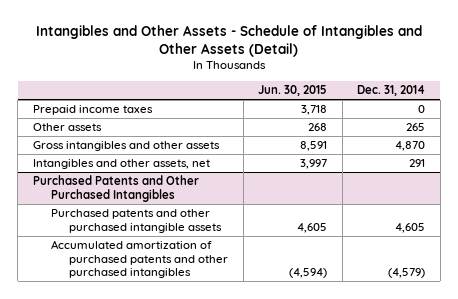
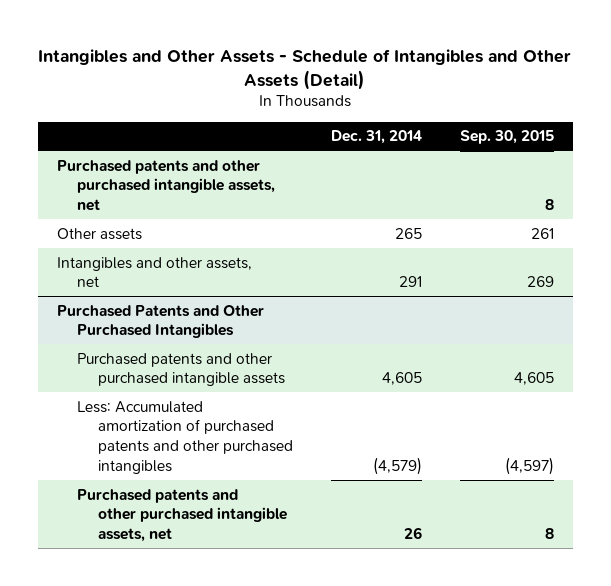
[258,85,328,97] Jun. 30, 2015 -> none
none -> [460,130,555,145] Sep. 30, 2015
[32,105,153,116] Prepaid income taxes -> none
none -> [56,159,276,211] Purchased patents and other purchased intangible assets, net
[32,141,220,152] Gross intangibles and other assets -> none
[50,240,229,279] Accumulated amortization of purchased patents and other purchased intangibles -> [77,400,294,474] Less: Accumulated amortization of purchased patents and other purchased intangibles
none -> [77,488,288,542] Purchased patents and other purchased intangible assets, net

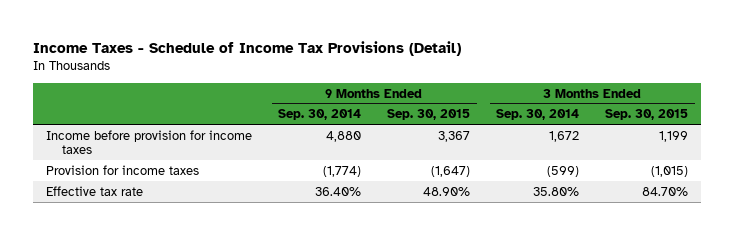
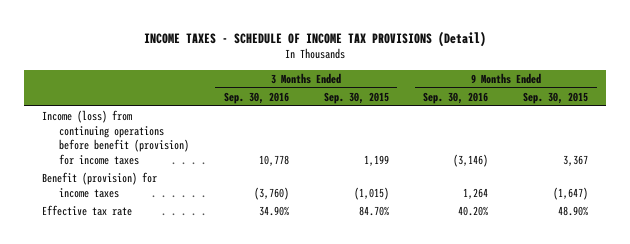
[33,40,462,56] Income Taxes - Schedule of Income Tax Provisions (Detail) -> [144,30,487,47] INCOME TAXES - SCHEDULE OF INCOME TAX PROVISIONS (Detail)
[278,109,362,121] Sep. 30, 2014 -> none
[496,109,580,121] Sep. 30, 2014 -> none
none -> [223,92,289,105] Sep. 30, 2016
none -> [423,92,489,105] Sep. 30, 2016
[46,129,253,155] Income before provision for income taxes -> [41,110,189,165] Income (loss) from continuing operations before benefit (provision) for income taxes
[46,164,200,175] Provision for income taxes -> [41,172,157,198] Benefit (provision) for income taxes

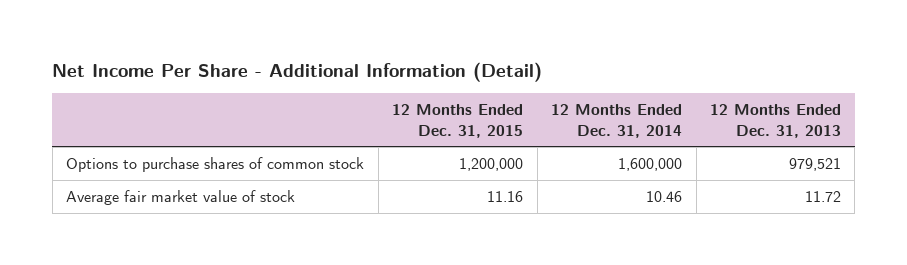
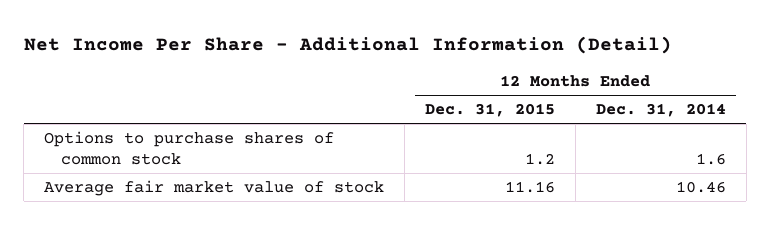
[709,104,841,138] 12 Months Ended Dec. 31, 2013 -> none
[459,157,524,171] 1,200,000 -> [524,152,555,165] 1.2
[618,157,683,171] 1,600,000 -> [695,152,726,165] 1.6

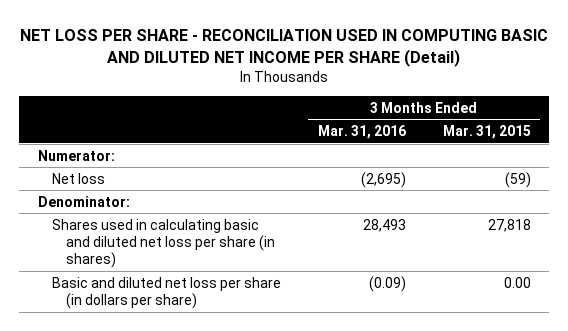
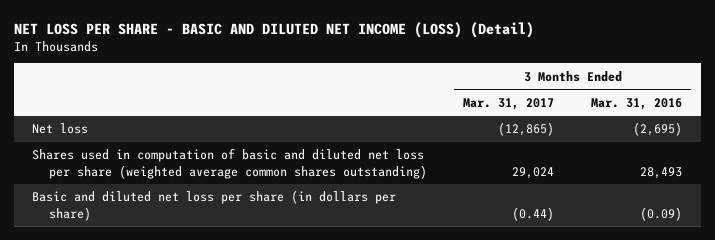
[20,29,549,67] NET LOSS PER SHARE - RECONCILIATION USED IN COMPUTING BASIC AND DILUTED NET INCOME PER SHARE (Detail) -> [13,21,534,38] NET LOSS PER SHARE - BASIC AND DILUTED NET INCOME (LOSS) (Detail)
[442,125,531,140] Mar. 31, 2015 -> none
none -> [463,97,555,110] Mar. 31, 2017
[37,149,115,161] Numerator: -> none
[37,195,130,207] Denominator: -> none
[51,218,276,269] Shares used in calculating basic and diluted net loss per share (in shares) -> [32,148,427,179] Shares used in computation of basic and diluted net loss per share (weighted average common shares outstanding)

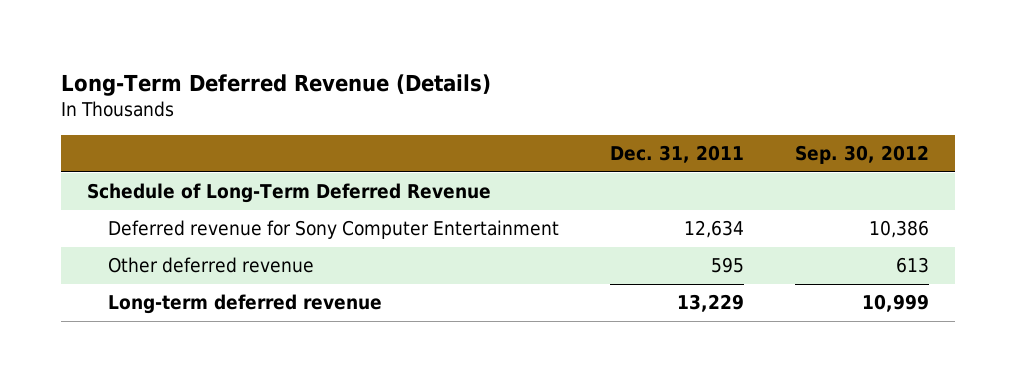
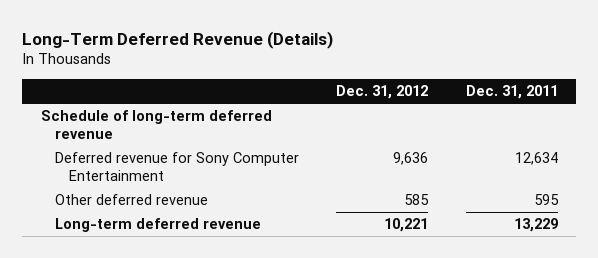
[795,145,930,165] Sep. 30, 2012 -> none
none -> [336,85,429,100] Dec. 31, 2012
[86,183,491,204] Schedule of Long-Term Deferred Revenue -> [40,110,272,140] Schedule of long-term deferred revenue

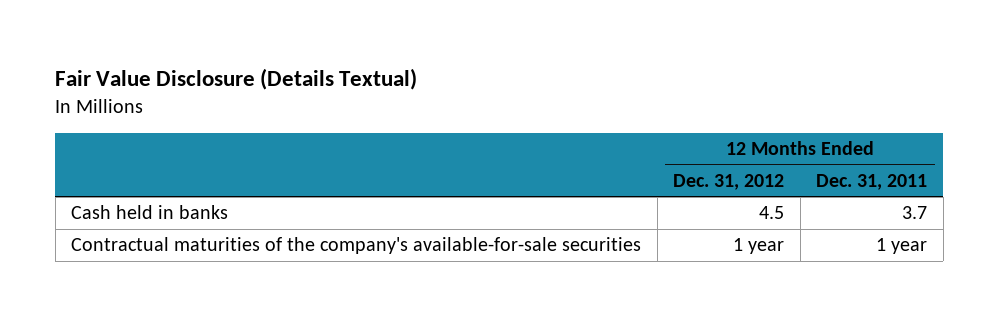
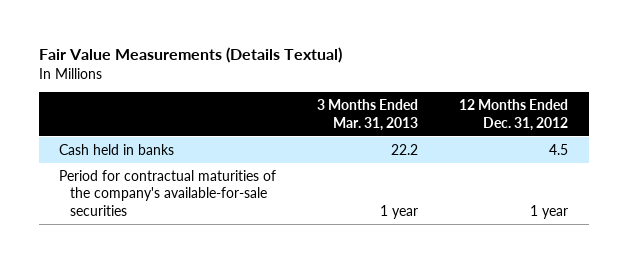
[55,68,418,91] Fair Value Disclosure (Details Textual) -> [38,47,342,64] Fair Value Measurements (Details Textual)
[816,173,928,190] Dec. 31, 2011 -> none
none -> [317,99,419,131] 3 Months Ended Mar. 31, 2013
[71,237,642,255] Contractual maturities of the company's available-for-sale securities -> [59,169,277,217] Period for contractual maturities of the company's available-for-sale securities

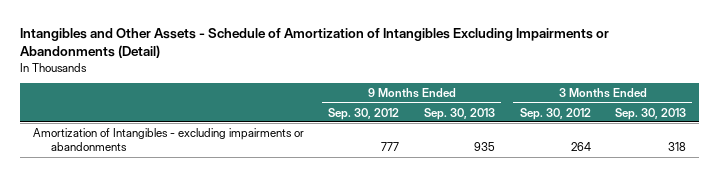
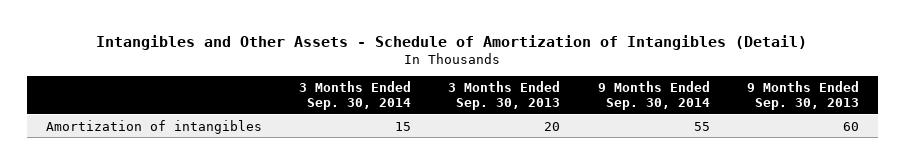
[20,28,610,59] Intangibles and Other Assets - Schedule of Amortization of Intangibles Excluding Impairments or Abandonments (Detail) -> [96,34,808,50] Intangibles and Other Assets - Schedule of Amortization of Intangibles (Detail)
[328,107,400,120] Sep. 30, 2012 -> none
[519,107,591,120] Sep. 30, 2012 -> none
none -> [299,80,412,111] 3 Months Ended Sep. 30, 2014
none -> [597,80,710,111] 9 Months Ended Sep. 30, 2014
[32,127,304,152] Amortization of Intangibles - excluding impairments or abandonments -> [45,119,262,134] Amortization of intangibles
[473,142,495,152] 935 -> [843,121,860,131] 60
[668,142,687,152] 318 -> [544,121,561,131] 20

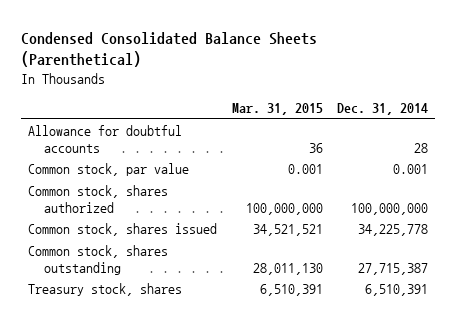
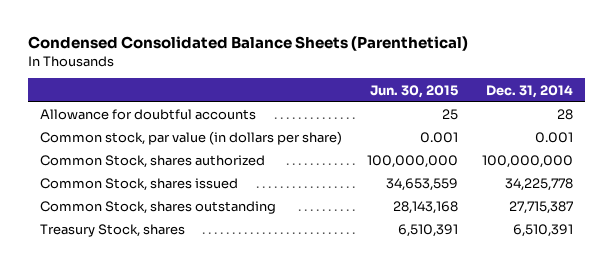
[231,102,323,115] Mar. 31, 2015 -> none
none -> [369,84,458,98] Jun. 30, 2015
[28,163,190,177] Common stock, par value -> [40,131,343,146] Common stock, par value (in dollars per share)
[28,185,169,213] Common stock, shares authorized -> [40,155,266,169] Common Stock, shares authorized
[28,223,218,237] Common stock, shares issued -> [40,178,239,192] Common Stock, shares issued
[28,245,169,275] Common stock, shares outstanding -> [40,201,277,215] Common Stock, shares outstanding
[28,283,183,297] Treasury stock, shares -> [40,224,186,238] Treasury Stock, shares

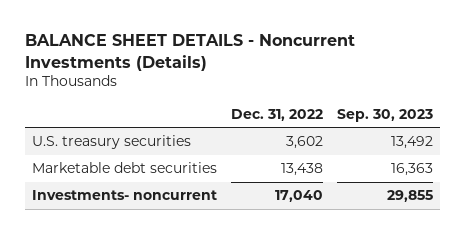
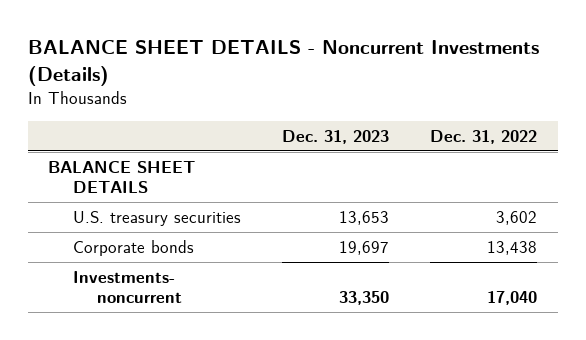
[336,108,433,122] Sep. 30, 2023 -> none
none -> [281,129,389,144] Dec. 31, 2023
none -> [48,160,196,193] BALANCE SHEET DETAILS
[31,162,217,174] Marketable debt securities -> [72,239,194,256] Corporate bonds

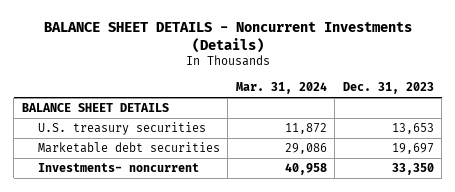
[430,129,538,144] Dec. 31, 2022 -> none
none -> [235,82,327,95] Mar. 31, 2024
[72,239,194,256] Corporate bonds -> [38,142,221,154] Marketable debt securities

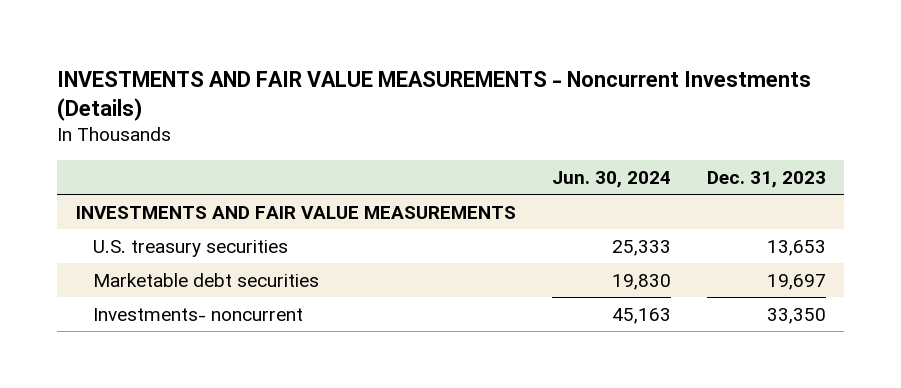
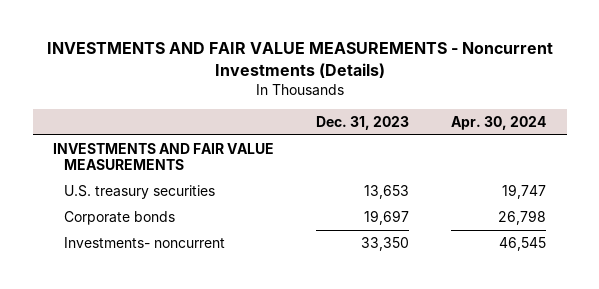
[551,170,671,188] Jun. 30, 2024 -> none
none -> [450,115,546,130] Apr. 30, 2024
[92,272,319,287] Marketable debt securities -> [64,211,176,226] Corporate bonds

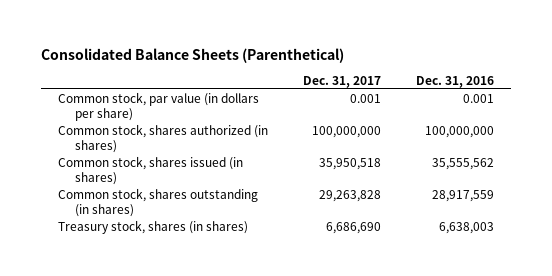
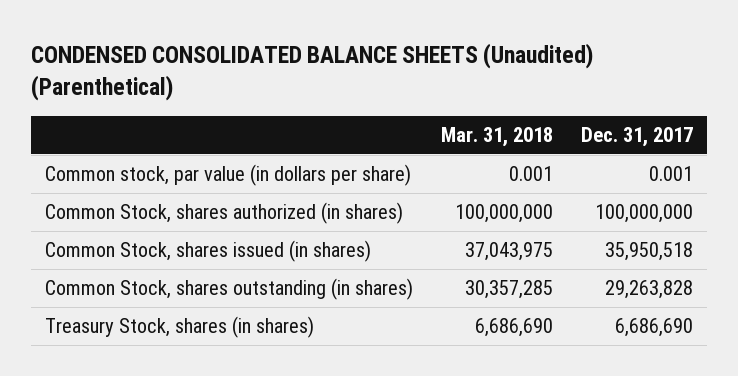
[40,47,344,63] Consolidated Balance Sheets (Parenthetical) -> [31,43,594,102] CONDENSED CONSOLIDATED BALANCE SHEETS (Unaudited) (Parenthetical)
[415,75,494,88] Dec. 31, 2016 -> none
none -> [440,127,553,148] Mar. 31, 2018
[58,124,269,153] Common stock, shares authorized (in shares) -> [45,202,404,225] Common Stock, shares authorized (in shares)
[58,156,244,185] Common stock, shares issued (in shares) -> [45,240,372,263] Common Stock, shares issued (in shares)
[58,188,259,217] Common stock, shares outstanding (in shares) -> [45,278,414,301] Common Stock, shares outstanding (in shares)
[58,220,249,235] Treasury stock, shares (in shares) -> [45,316,315,339] Treasury Stock, shares (in shares)

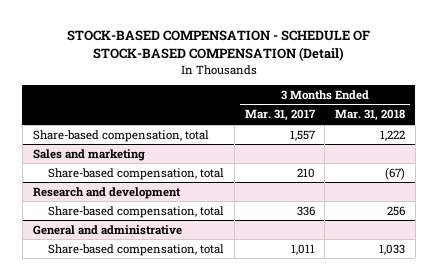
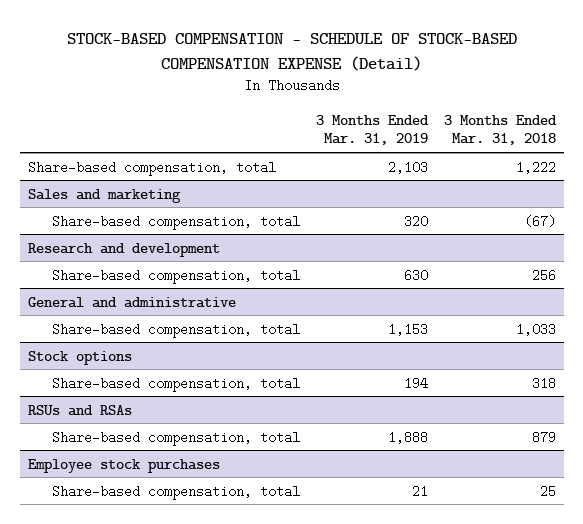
[66,30,370,62] STOCK-BASED COMPENSATION - SCHEDULE OF STOCK-BASED COMPENSATION (Detail) -> [66,33,517,71] STOCK-BASED COMPENSATION - SCHEDULE OF STOCK-BASED COMPENSATION EXPENSE (Detail)
[244,109,316,122] Mar. 31, 2017 -> none
none -> [315,114,429,146] 3 Months Ended Mar. 31, 2019
none -> [27,350,132,365] Stock options
none -> [51,376,300,392] Share-based compensation, total
none -> [27,404,132,416] RSUs and RSAs
none -> [51,430,300,446] Share-based compensation, total
none -> [27,458,220,473] Employee stock purchases
none -> [51,484,300,500] Share-based compensation, total

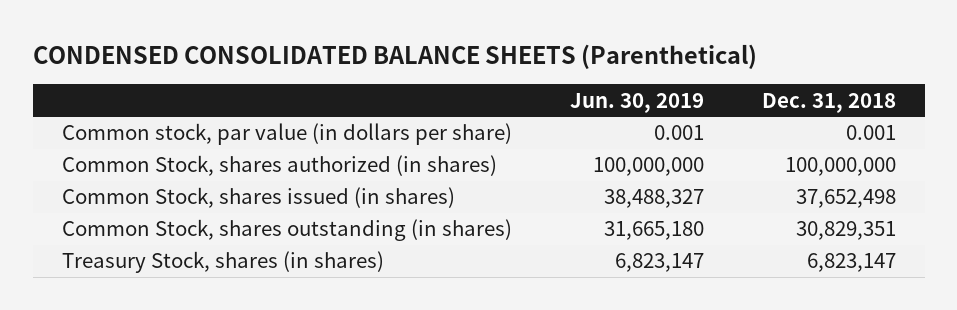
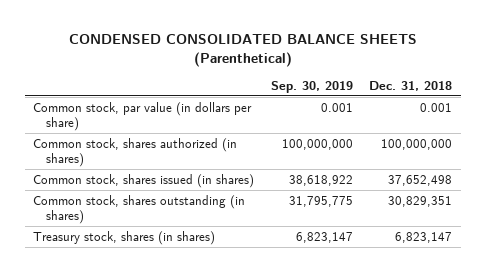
[569,92,704,113] Jun. 30, 2019 -> none
none -> [270,80,353,93] Sep. 30, 2019
[61,155,497,177] Common Stock, shares authorized (in shares) -> [32,137,237,167] Common stock, shares authorized (in shares)
[61,187,455,209] Common Stock, shares issued (in shares) -> [32,173,254,188] Common stock, shares issued (in shares)
[61,219,512,242] Common Stock, shares outstanding (in shares) -> [32,194,245,224] Common stock, shares outstanding (in shares)
[61,251,384,274] Treasury Stock, shares (in shares) -> [32,230,215,245] Treasury stock, shares (in shares)

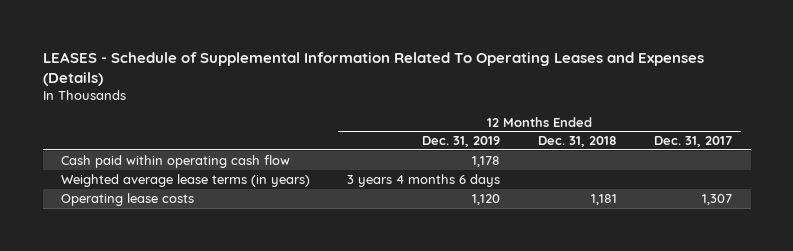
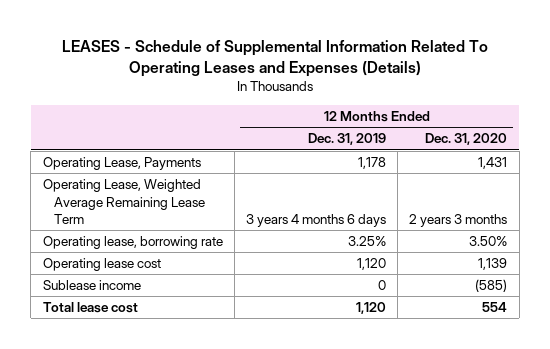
[537,136,617,148] Dec. 31, 2018 -> none
[653,136,732,148] Dec. 31, 2017 -> none
none -> [425,133,508,146] Dec. 31, 2020
[61,154,291,168] Cash paid within operating cash flow -> [42,157,201,171] Operating Lease, Payments
[61,173,311,187] Weighted average lease terms (in years) -> [42,179,206,225] Operating Lease, Weighted Average Remaining Lease Term
none -> [42,236,223,250] Operating lease, borrowing rate
[61,192,195,206] Operating lease costs -> [42,258,161,272] Operating lease cost
none -> [42,280,141,291] Sublease income
none -> [42,302,138,314] Total lease cost

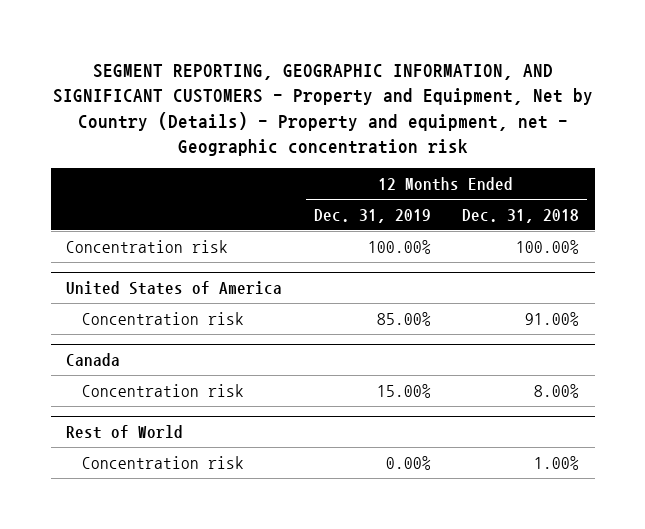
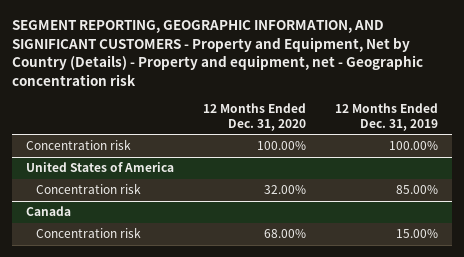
[461,208,579,223] Dec. 31, 2018 -> none
none -> [202,102,306,131] 12 Months Ended Dec. 31, 2020
[66,424,184,439] Rest of World -> none
[81,455,244,469] Concentration risk -> none

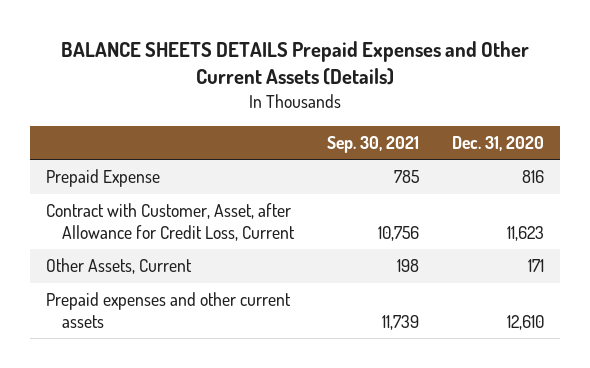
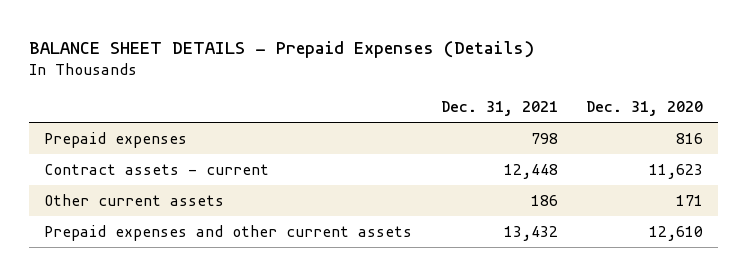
[61,40,530,86] BALANCE SHEETS DETAILS Prepaid Expenses and Other Current Assets (Details) -> [29,40,535,58] BALANCE SHEET DETAILS - Prepaid Expenses (Details)
[327,135,420,153] Sep. 30, 2021 -> none
none -> [440,101,558,117] Dec. 31, 2021
[45,169,160,188] Prepaid Expense -> [43,131,187,148] Prepaid expenses
[45,203,296,242] Contract with Customer, Asset, after Allowance for Credit Loss, Current -> [43,163,269,175] Contract assets - current
[45,258,192,275] Other Assets, Current -> [43,193,224,206] Other current assets

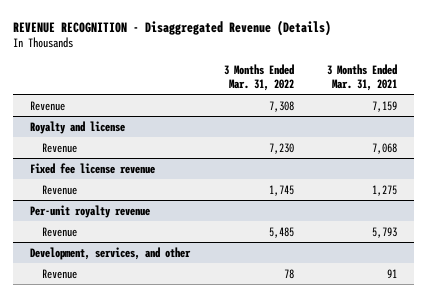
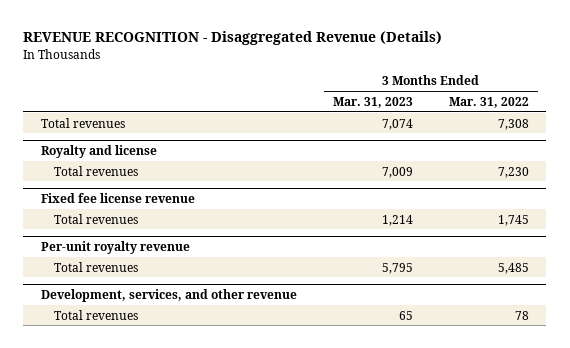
[327,64,398,91] 3 Months Ended Mar. 31, 2021 -> none
none -> [332,96,413,108] Mar. 31, 2023
[30,100,66,111] Revenue -> [41,117,126,128] Total revenues
[42,142,78,153] Revenue -> [54,165,139,176] Total revenues
[42,184,78,195] Revenue -> [54,213,139,224] Total revenues
[42,226,78,237] Revenue -> [54,261,139,272] Total revenues
[30,246,192,260] Development, services, and other -> [41,288,298,302] Development, services, and other revenue
[42,268,78,279] Revenue -> [54,309,139,320] Total revenues

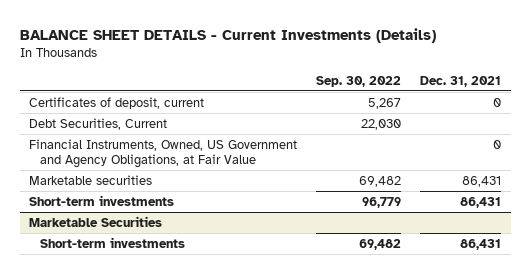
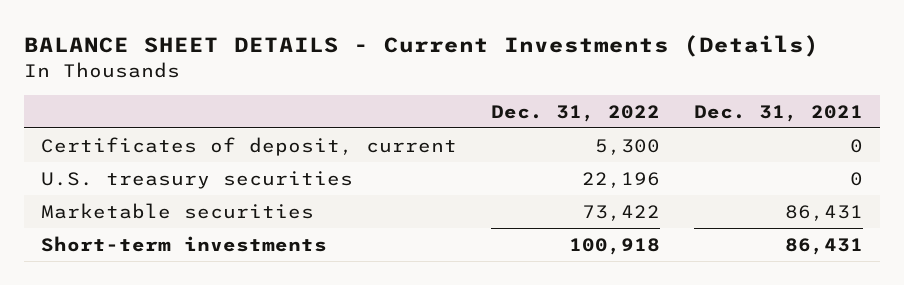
[316,75,402,87] Sep. 30, 2022 -> none
none -> [491,104,661,122] Dec. 31, 2022
[29,117,168,130] Debt Securities, Current -> none
[29,138,298,169] Financial Instruments, Owned, US Government and Agency Obligations, at Fair Value -> [41,170,354,189] U.S. treasury securities
[29,215,163,227] Marketable Securities -> none
[39,236,185,248] Short-term investments -> none

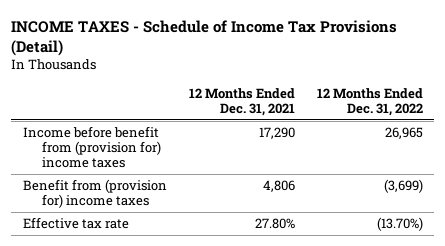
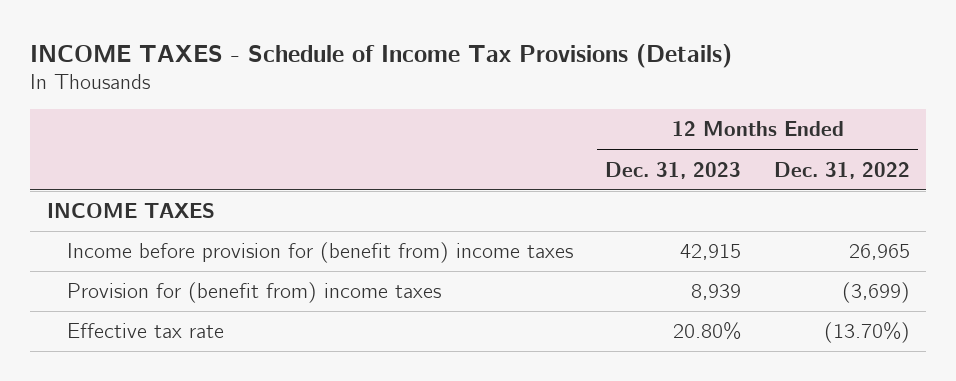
[11,19,398,56] INCOME TAXES - Schedule of Income Tax Provisions (Detail) -> [30,43,733,68] INCOME TAXES - Schedule of Income Tax Provisions (Details)
[188,88,295,117] 12 Months Ended Dec. 31, 2021 -> none
none -> [605,161,742,179] Dec. 31, 2023
none -> [46,203,215,219] INCOME TAXES
[22,126,162,169] Income before benefit from (provision for) income taxes -> [66,242,573,264] Income before provision for (benefit from) income taxes
[22,179,167,209] Benefit from (provision for) income taxes -> [66,282,441,304] Provision for (benefit from) income taxes

